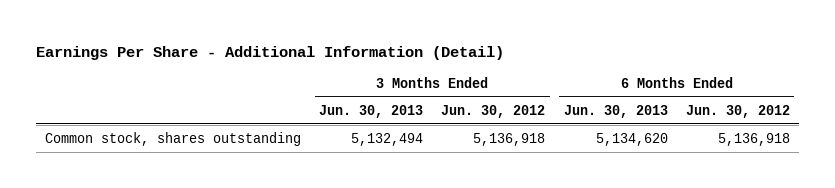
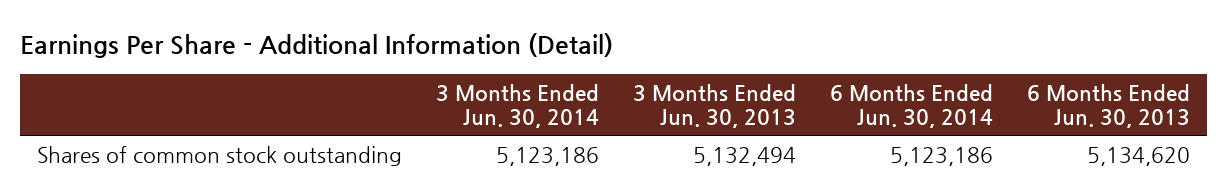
[441,104,546,118] Jun. 30, 2012 -> none
[685,104,790,118] Jun. 30, 2012 -> none
none -> [435,83,599,129] 3 Months Ended Jun. 30, 2014
none -> [830,83,994,129] 6 Months Ended Jun. 30, 2014
[44,131,301,146] Common stock, shares outstanding -> [36,145,402,166] Shares of common stock outstanding

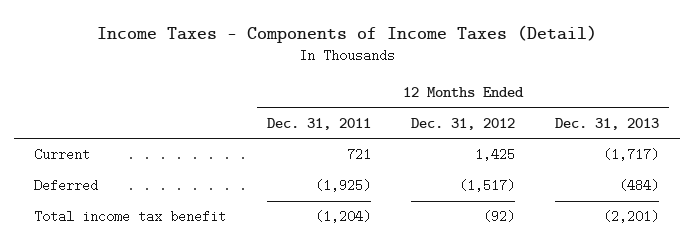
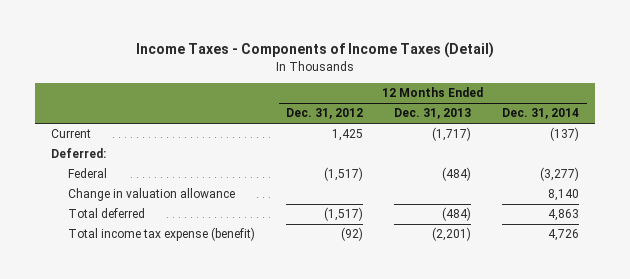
[266,117,371,130] Dec. 31, 2011 -> none
none -> [502,108,580,120] Dec. 31, 2014
none -> [50,148,106,159] Deferred:
none -> [68,168,108,179] Federal
none -> [68,188,236,202] Change in valuation allowance
[34,179,99,193] Deferred -> [68,208,146,219] Total deferred
[34,210,227,224] Total income tax benefit -> [68,227,256,242] Total income tax expense (benefit)

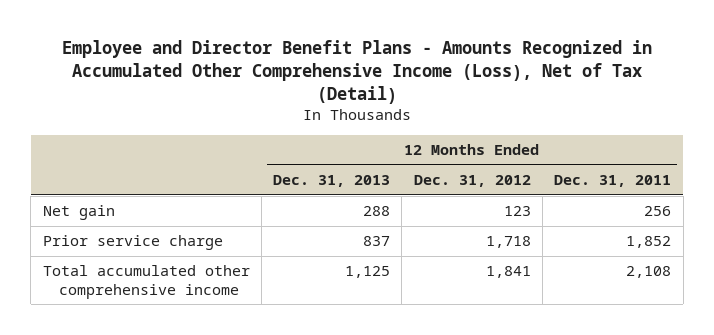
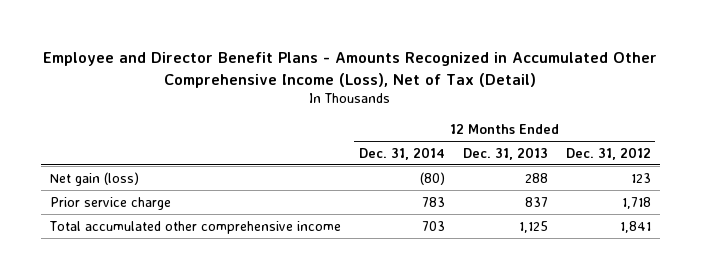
[554,175,672,188] Dec. 31, 2011 -> none
none -> [358,146,445,160] Dec. 31, 2014
[42,205,115,221] Net gain -> [49,171,139,186] Net gain (loss)

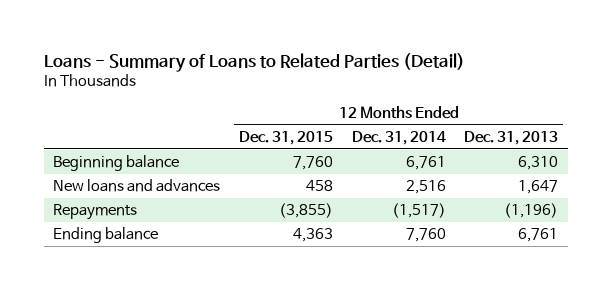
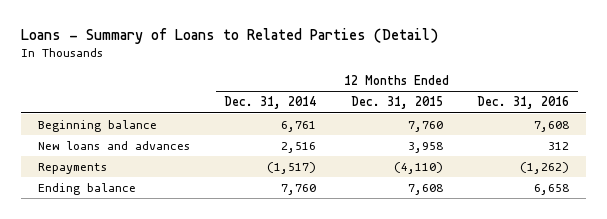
[464,130,559,145] Dec. 31, 2013 -> none
none -> [477,96,570,110] Dec. 31, 2016
[306,180,334,192] 458 -> [407,142,443,154] 3,958
[279,203,334,219] (3,855) -> [393,162,443,175] (4,110)
[293,228,334,243] 4,363 -> [407,184,443,196] 7,608

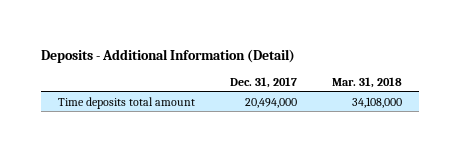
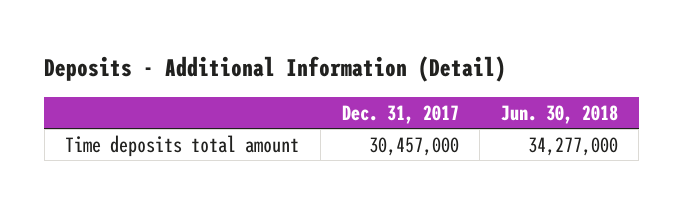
[332,76,403,88] Mar. 31, 2018 -> none
none -> [500,105,618,125] Jun. 30, 2018
[245,97,298,108] 20,494,000 -> [368,136,459,156] 30,457,000

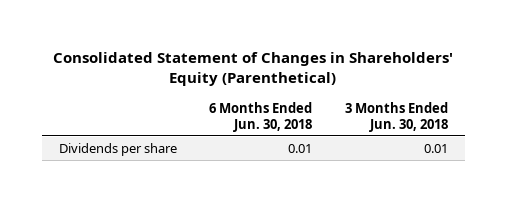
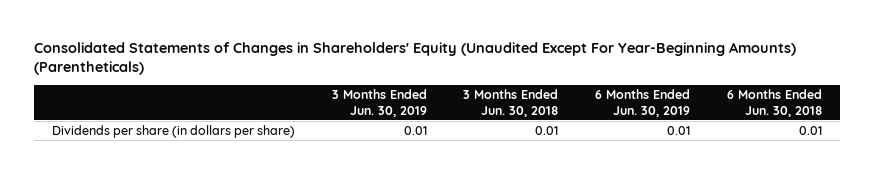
[53,51,454,87] Consolidated Statement of Changes in Shareholders' Equity (Parenthetical) -> [33,42,796,76] Consolidated Statements of Changes in Shareholders' Equity (Unaudited Except For Year-Beginning Amounts) (Parentheticals)
none -> [331,88,427,117] 3 Months Ended Jun. 30, 2019
none -> [595,88,691,117] 6 Months Ended Jun. 30, 2019
[58,143,177,157] Dividends per share -> [51,124,295,138] Dividends per share (in dollars per share)

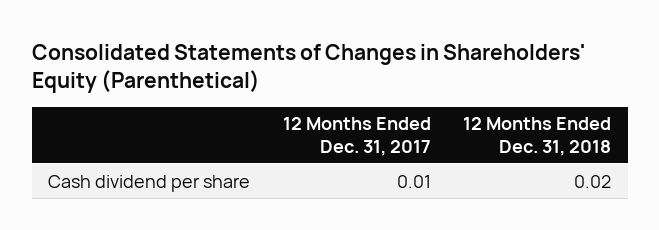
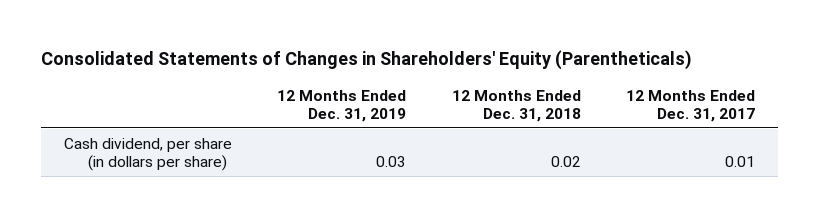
[31,44,585,94] Consolidated Statements of Changes in Shareholders' Equity (Parenthetical) -> [40,49,692,70] Consolidated Statements of Changes in Shareholders' Equity (Parentheticals)
none -> [277,89,407,122] 12 Months Ended Dec. 31, 2019
[48,174,251,192] Cash dividend per share -> [63,138,232,172] Cash dividend, per share (in dollars per share)

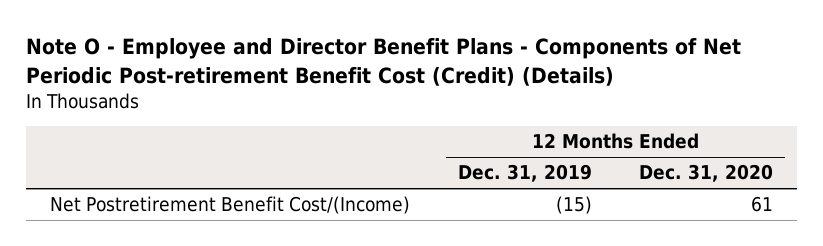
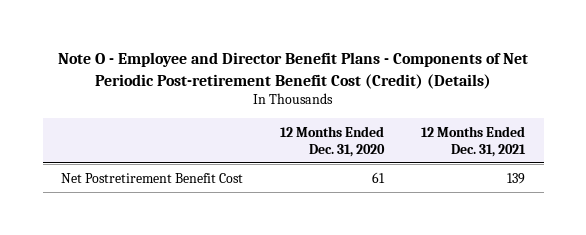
[457,164,592,183] Dec. 31, 2019 -> none
none -> [421,125,527,157] 12 Months Ended Dec. 31, 2021
[49,196,410,215] Net Postretirement Benefit Cost/(Income) -> [61,172,244,183] Net Postretirement Benefit Cost

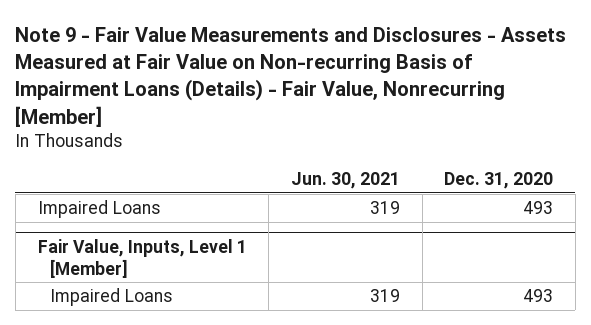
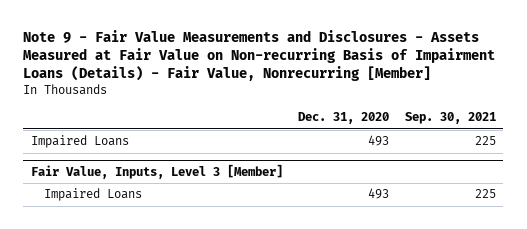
[290,171,400,189] Jun. 30, 2021 -> none
none -> [404,112,496,125] Sep. 30, 2021
[37,239,247,278] Fair Value, Inputs, Level 1 [Member] -> [31,163,284,179] Fair Value, Inputs, Level 3 [Member]

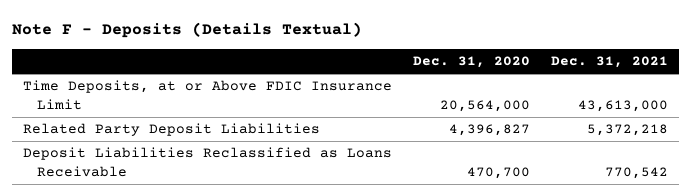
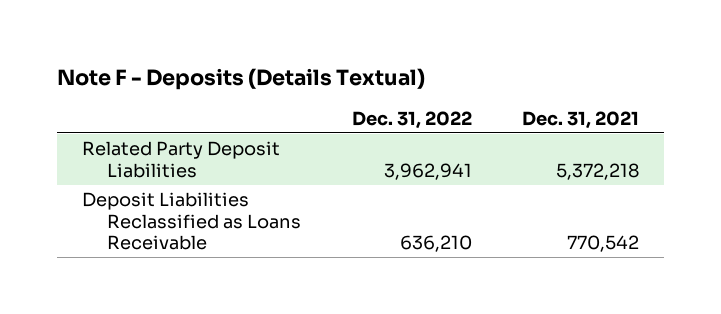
[413,56,531,69] Dec. 31, 2020 -> none
none -> [351,110,472,129] Dec. 31, 2022
[22,80,392,110] Time Deposits, at or Above FDIC Insurance Limit -> none

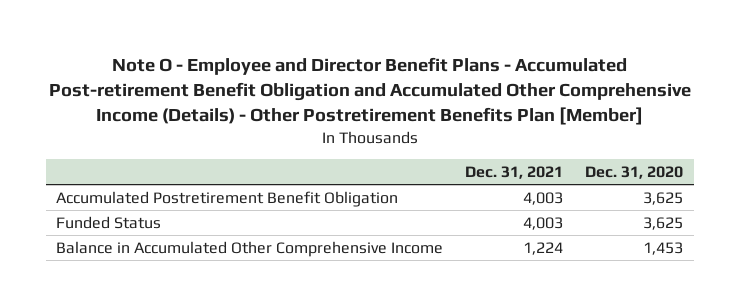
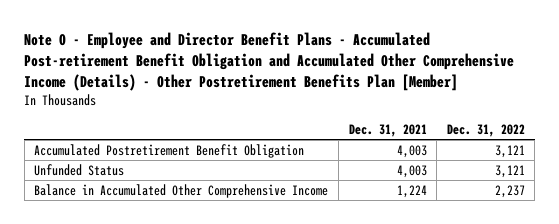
[584,165,683,179] Dec. 31, 2020 -> none
none -> [446,123,525,137] Dec. 31, 2022
[56,215,162,229] Funded Status -> [34,163,125,176] Unfunded Status

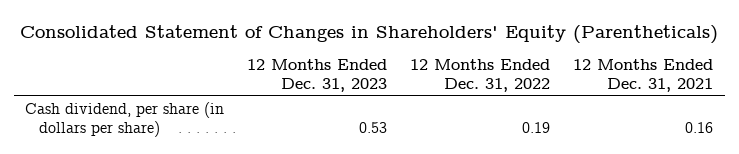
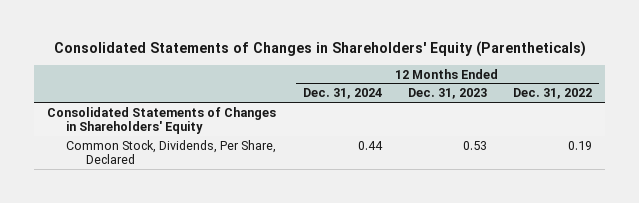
[20,24,719,44] Consolidated Statement of Changes in Shareholders' Equity (Parentheticals) -> [53,40,586,57] Consolidated Statements of Changes in Shareholders' Equity (Parentheticals)
[573,59,714,92] 12 Months Ended Dec. 31, 2021 -> none
none -> [302,88,382,100] Dec. 31, 2024
none -> [46,106,276,135] Consolidated Statements of Changes in Shareholders' Equity
[25,102,225,138] Cash dividend, per share (in dollars per share) -> [66,139,277,165] Common Stock, Dividends, Per Share, Declared

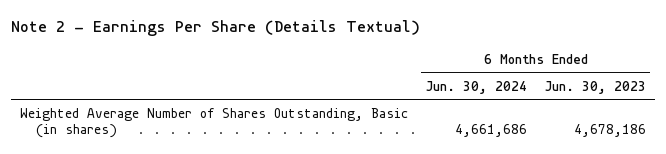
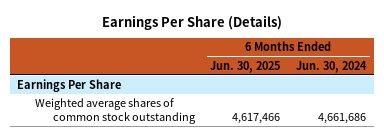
[11,20,421,37] Note 2 - Earnings Per Share (Details Textual) -> [101,14,282,30] Earnings Per Share (Details)
[544,80,646,94] Jun. 30, 2023 -> none
none -> [210,60,281,73] Jun. 30, 2025
none -> [17,79,122,93] Earnings Per Share
[20,107,409,139] Weighted Average Number of Shares Outstanding, Basic (in shares) -> [35,98,196,124] Weighted average shares of common stock outstanding

